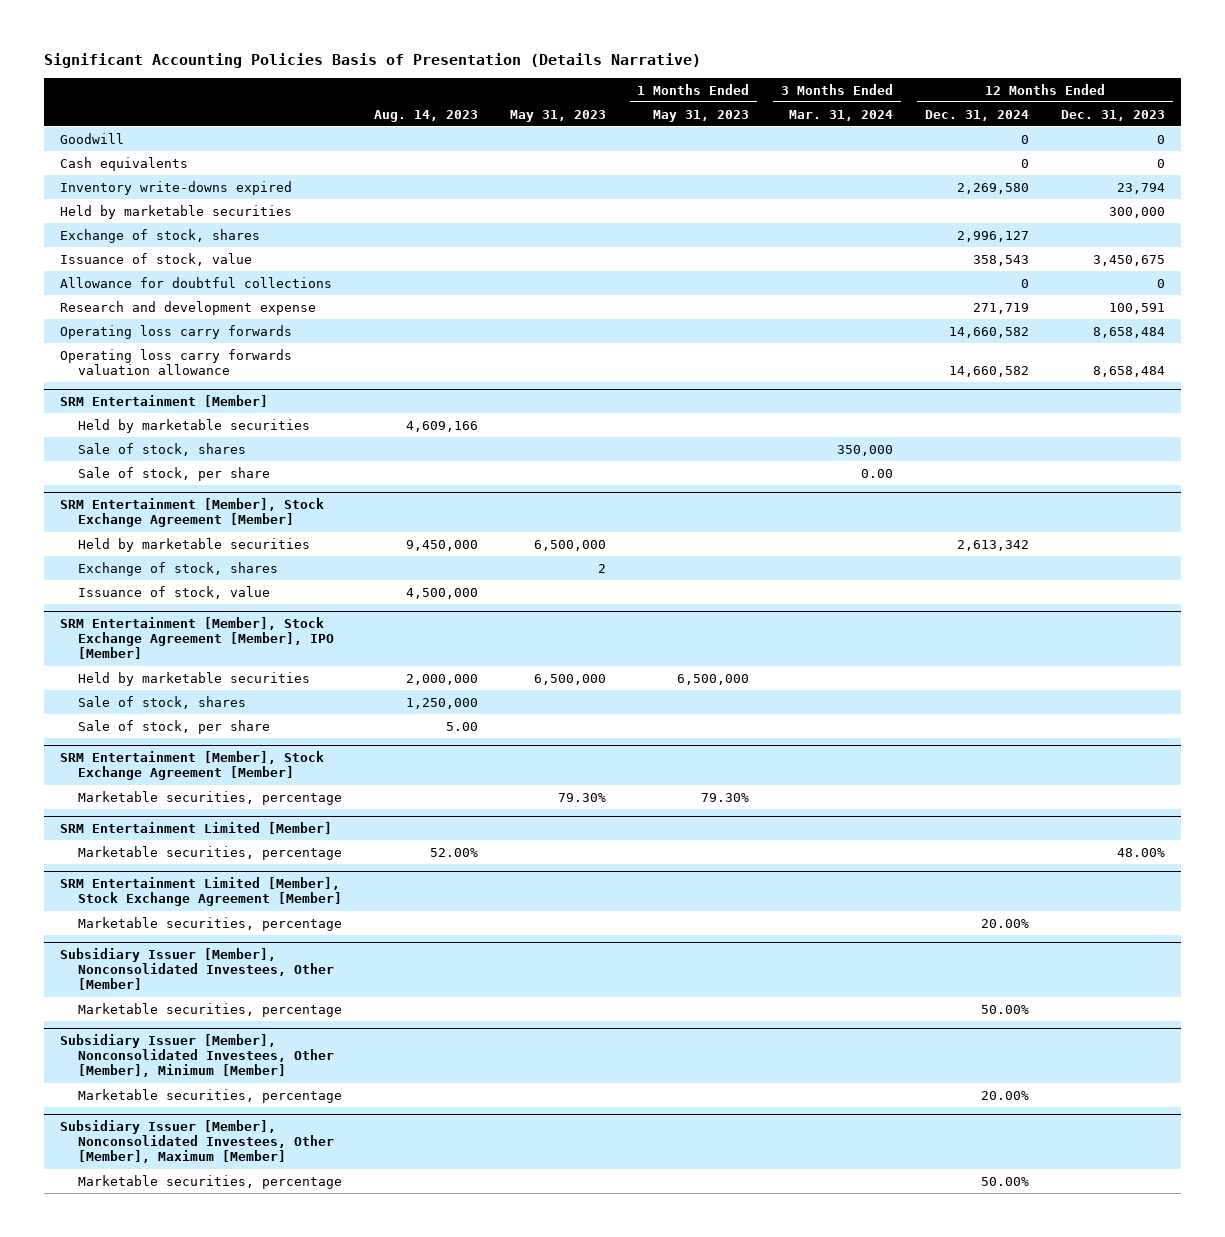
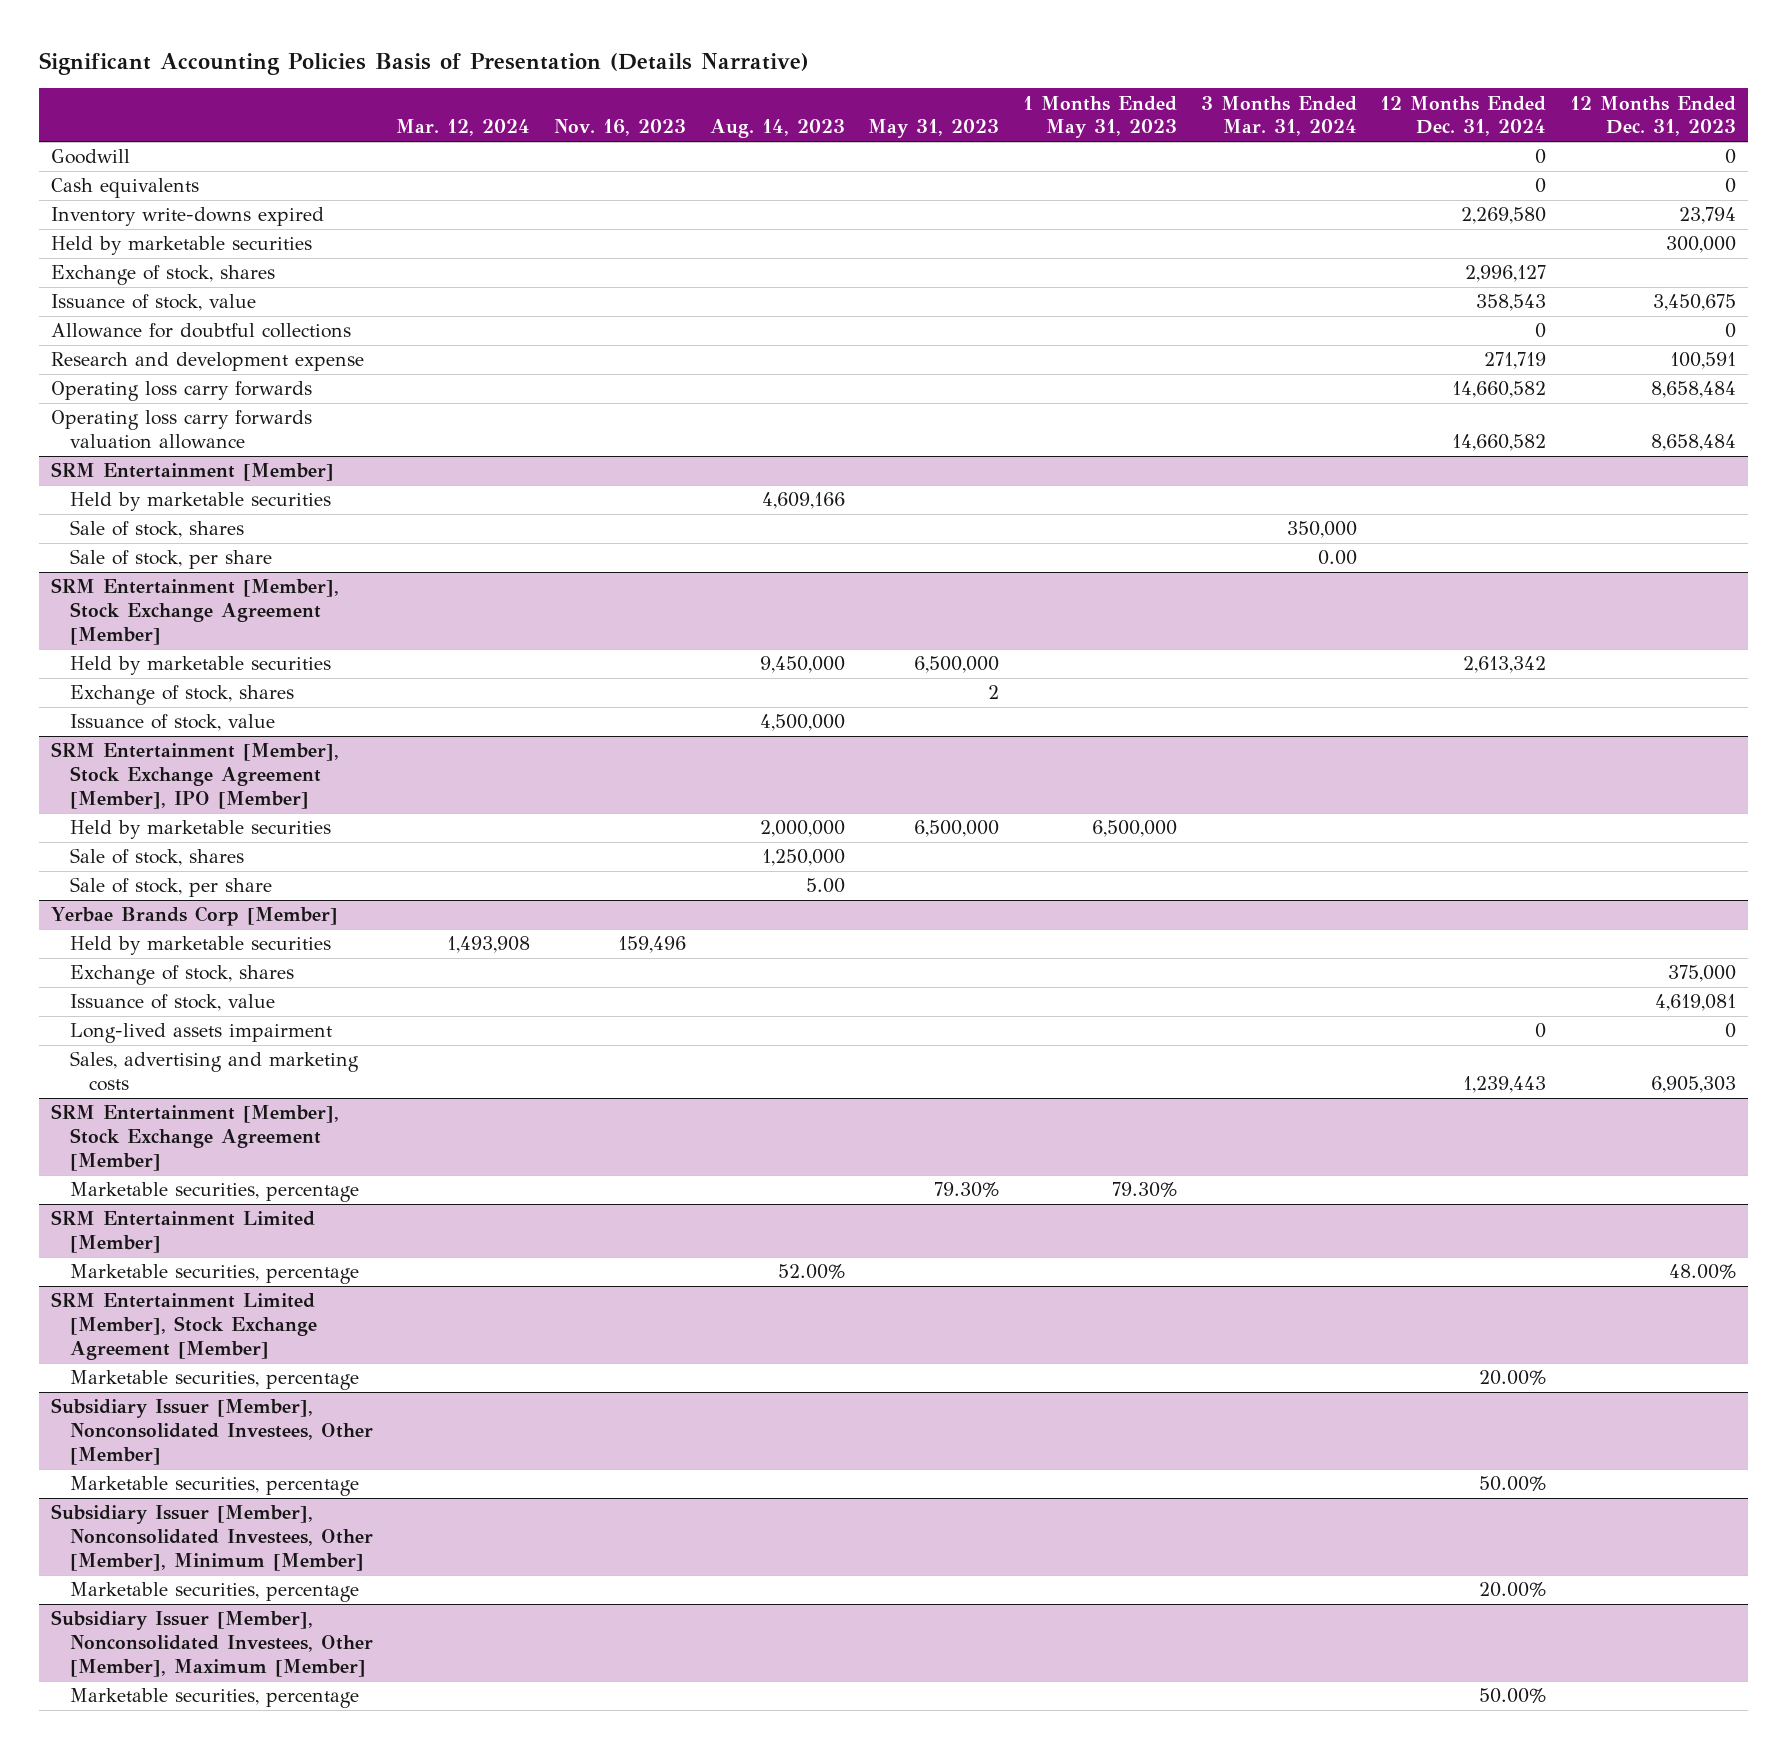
none -> [396,119,531,137] Mar. 12, 2024
none -> [554,119,687,137] Nov. 16, 2023
none -> [50,906,338,927] Yerbae Brands Corp [Member]
none -> [69,936,331,956] Held by marketable securities
none -> [69,965,294,986] Exchange of stock, shares
none -> [69,994,275,1012] Issuance of stock, value
none -> [69,1023,332,1044] Long-lived assets impairment
none -> [69,1051,359,1091] Sales, advertising and marketing costs

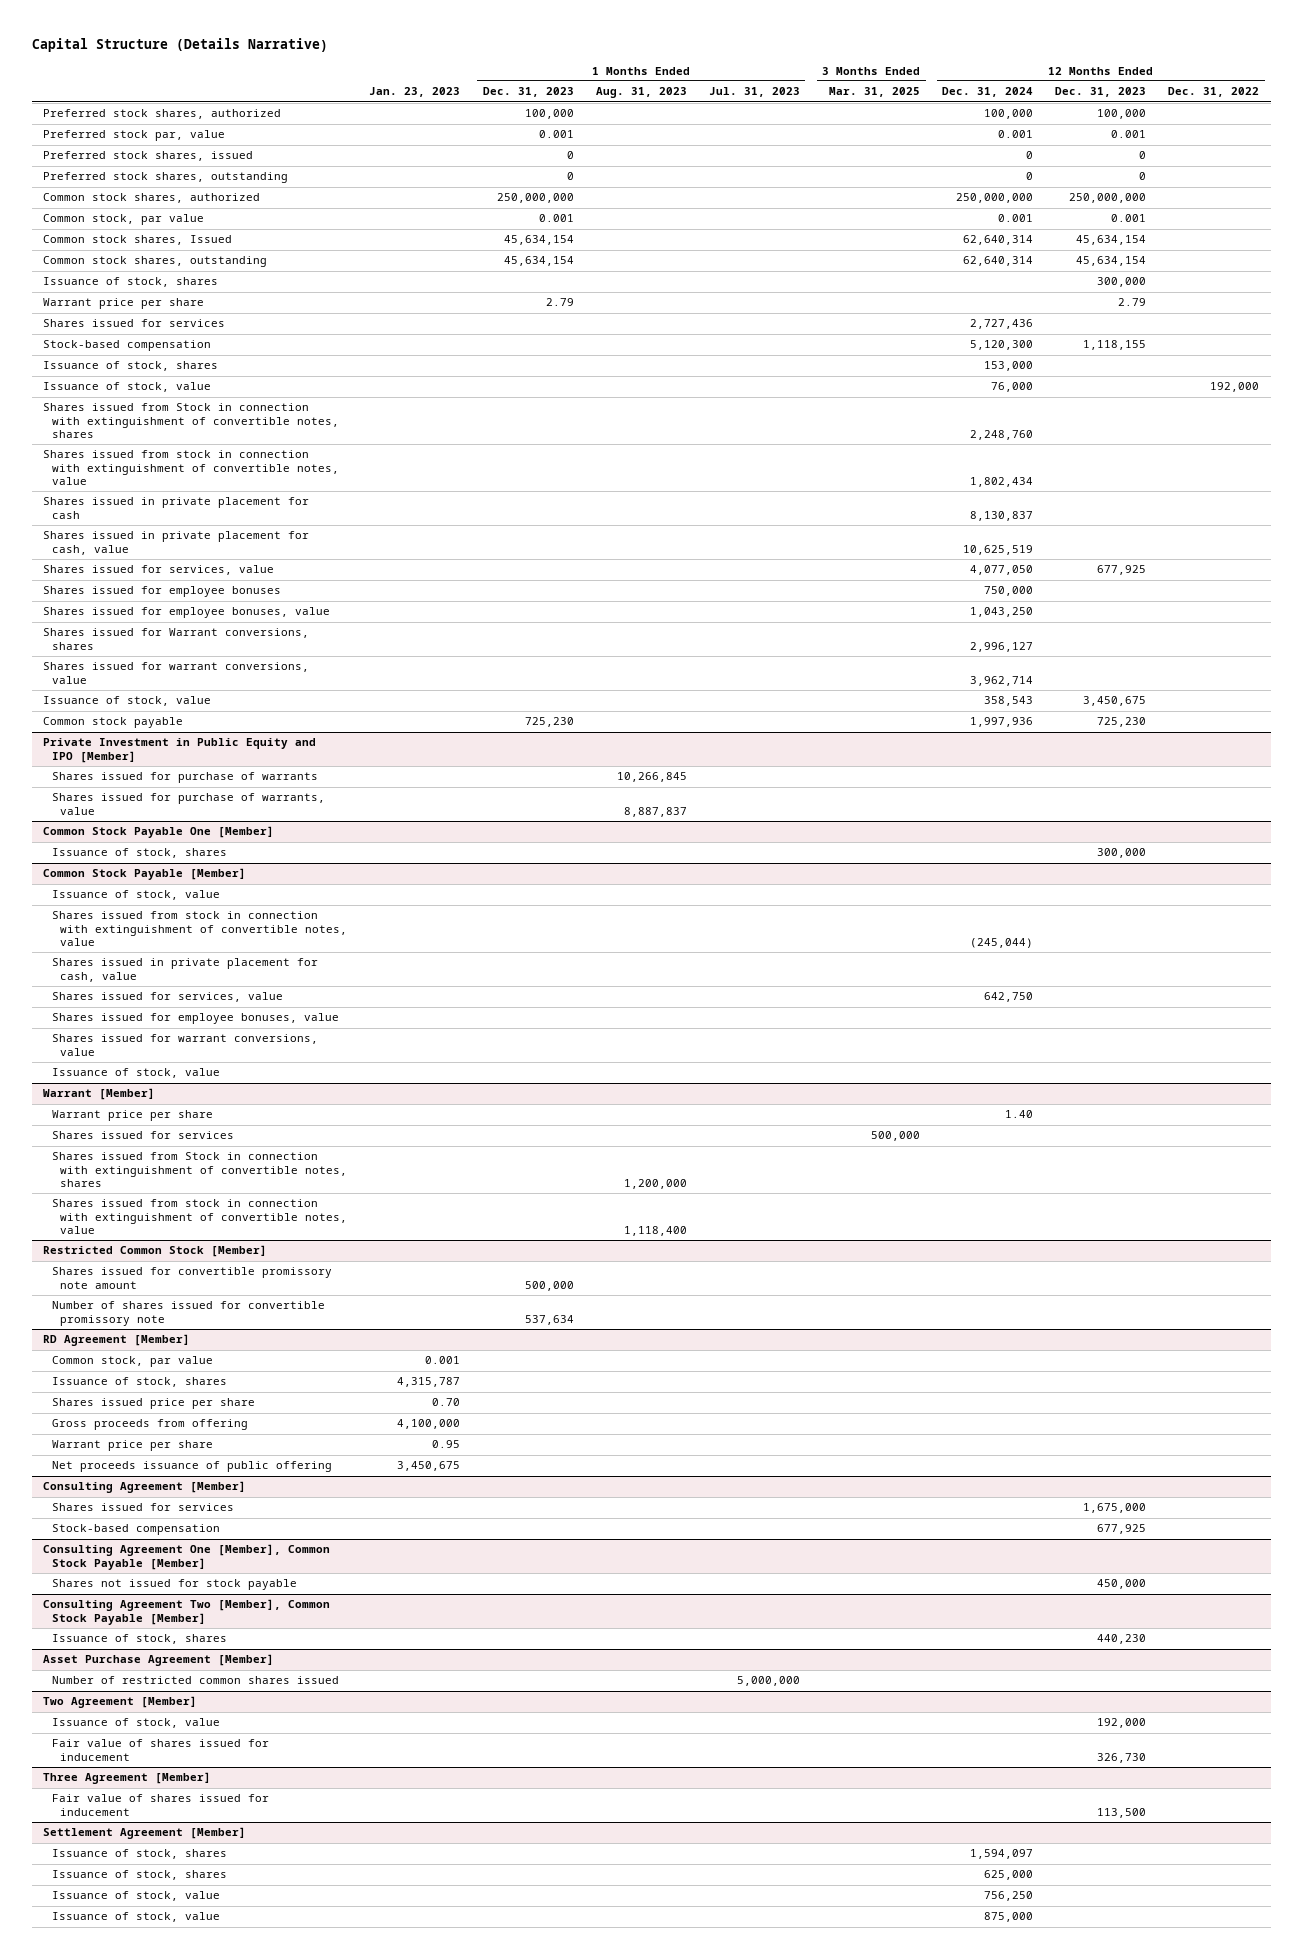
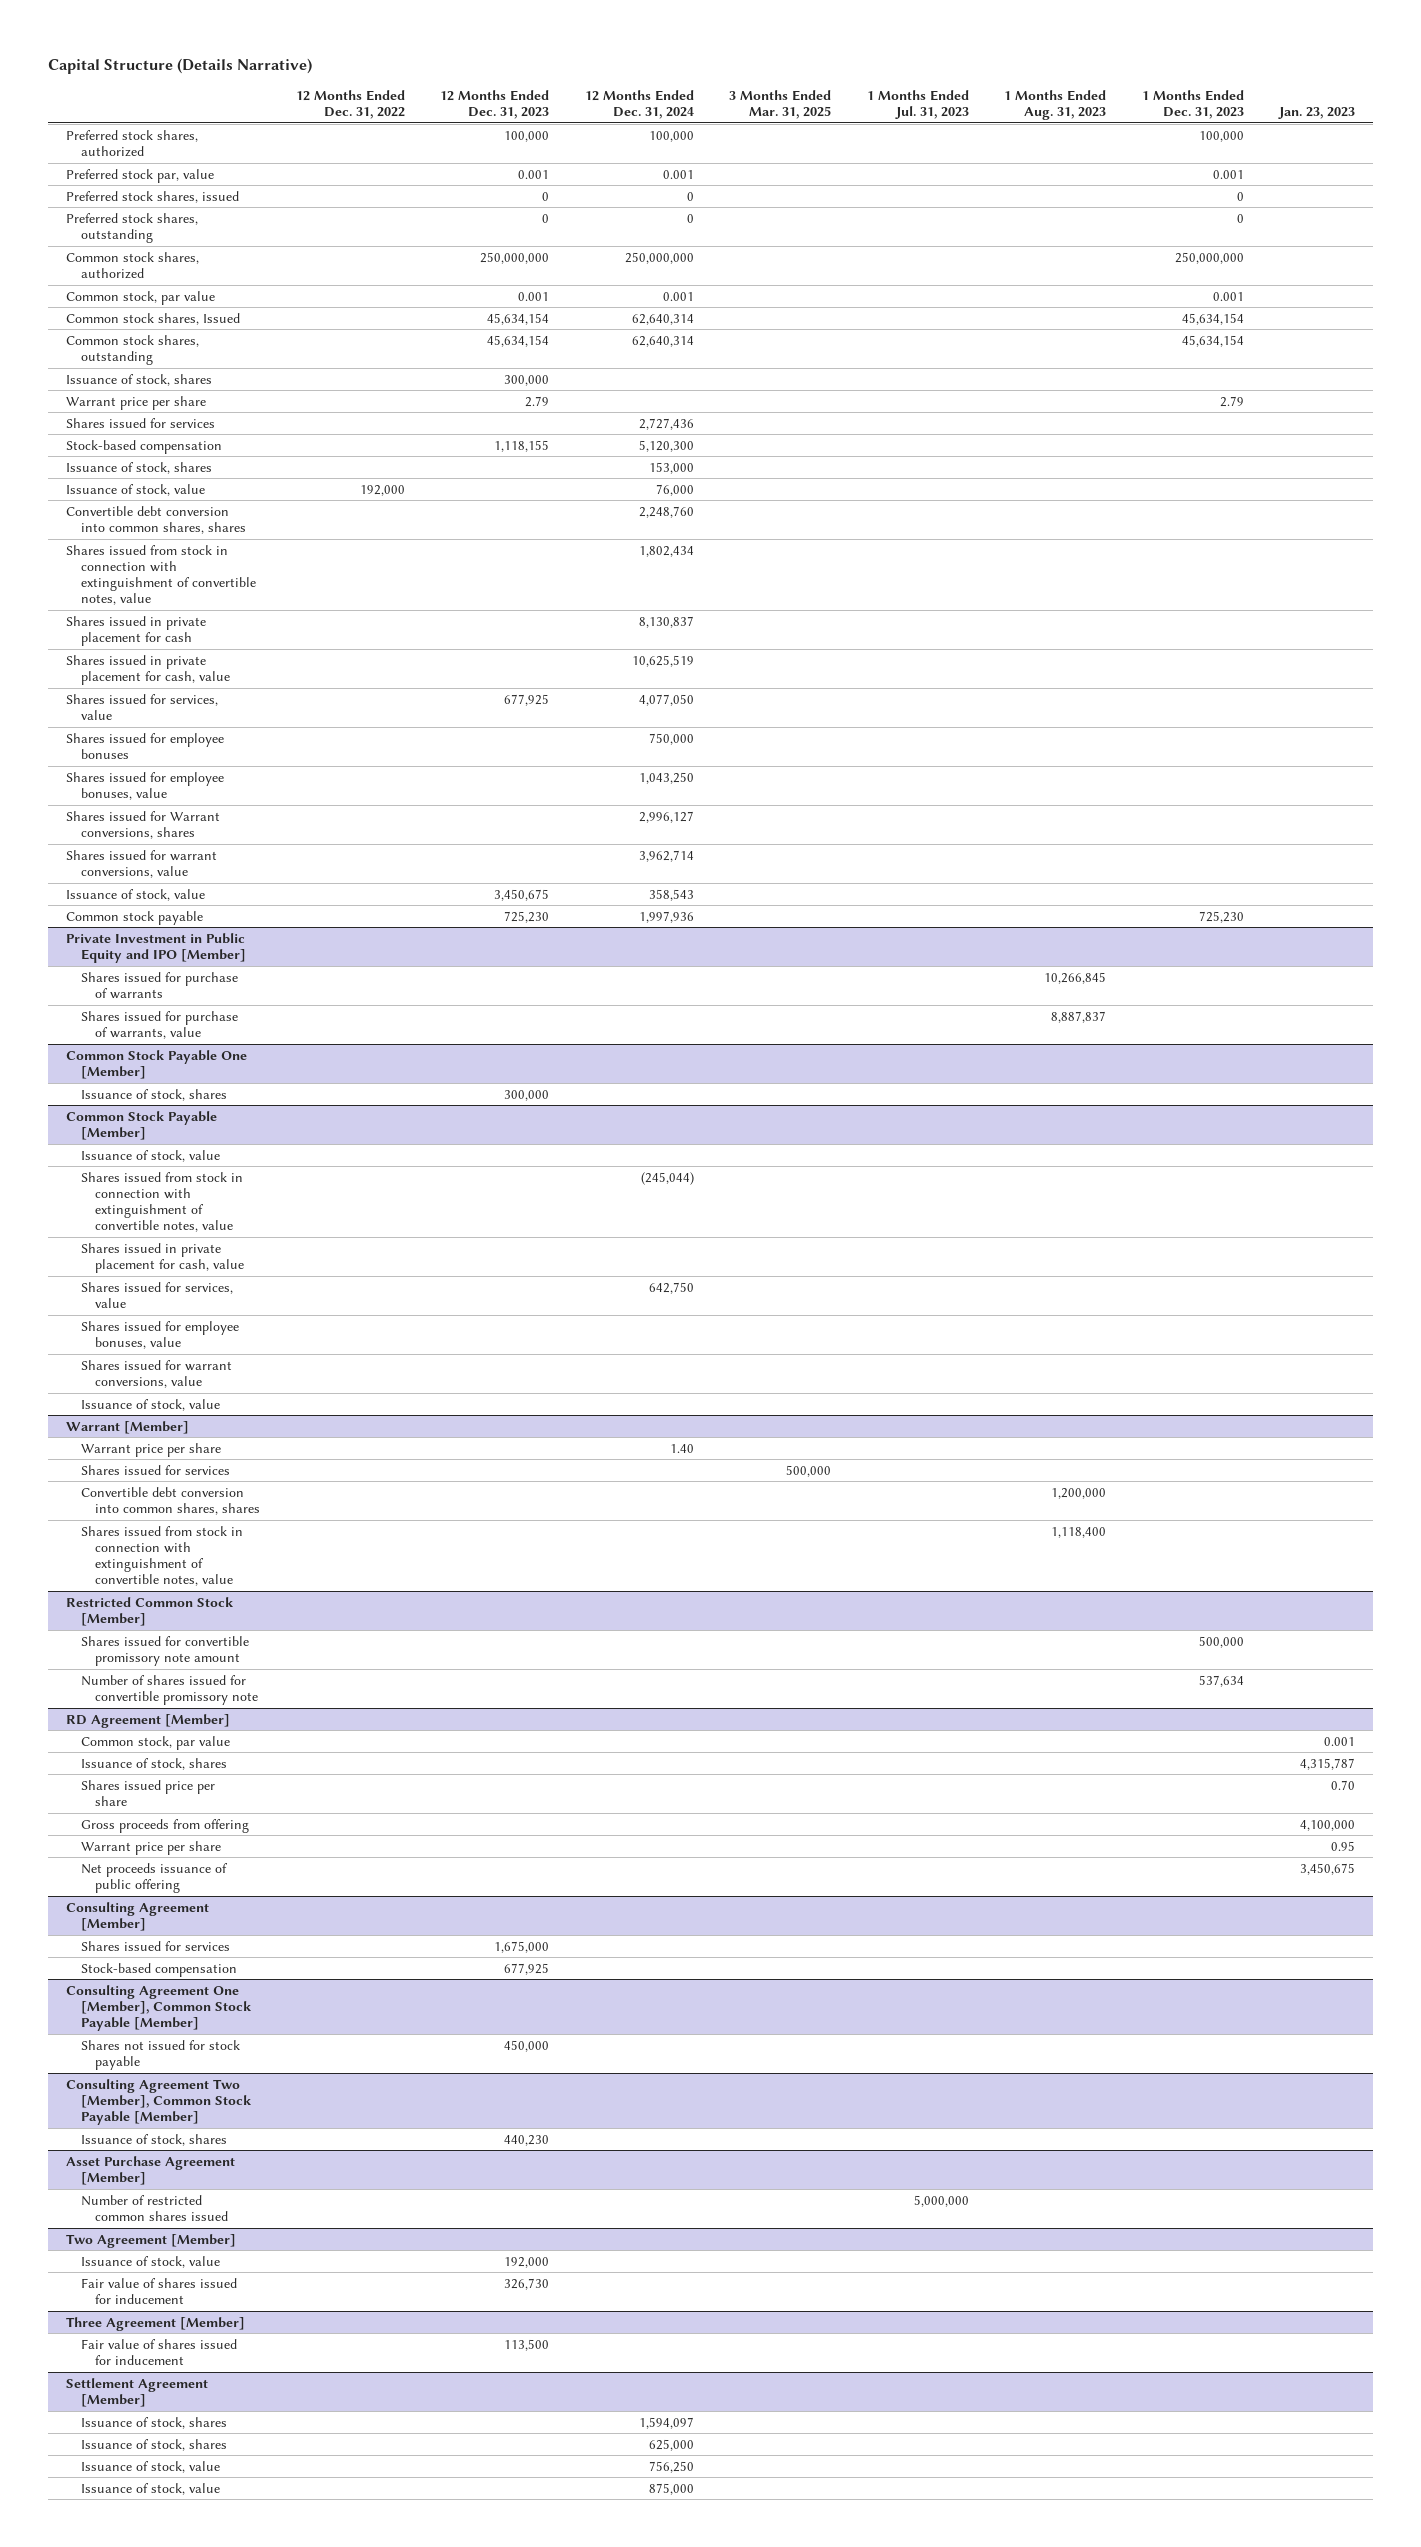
[42,403,339,438] Shares issued from Stock in connection with extinguishment of convertible notes, shares -> [66,505,246,535] Convertible debt conversion into common shares, shares
[51,1152,348,1187] Shares issued from Stock in connection with extinguishment of convertible notes, shares -> [80,1486,261,1516] Convertible debt conversion into common shares, shares

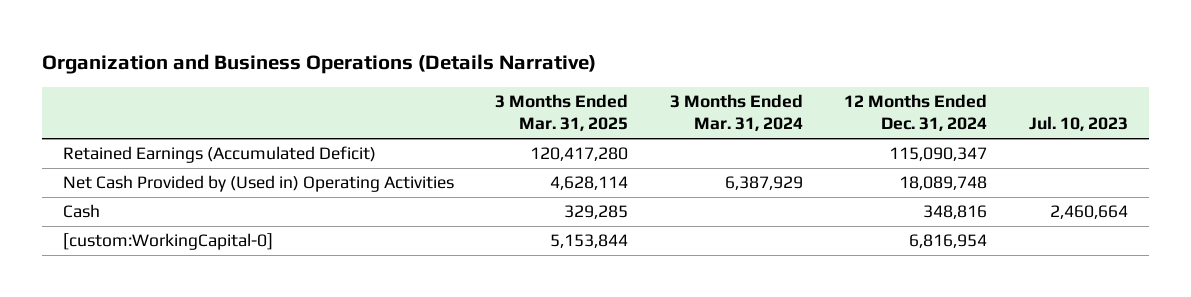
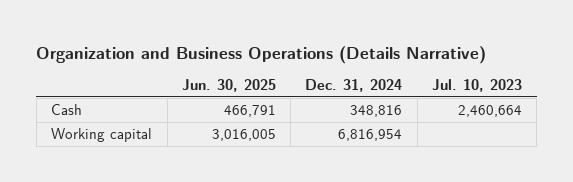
[495,94,629,132] 3 Months Ended Mar. 31, 2025 -> none
[669,94,803,132] 3 Months Ended Mar. 31, 2024 -> none
[844,94,988,132] 12 Months Ended Dec. 31, 2024 -> none
none -> [181,79,276,93] Jun. 30, 2025
none -> [305,79,403,93] Dec. 31, 2024
[62,146,376,164] Retained Earnings (Accumulated Deficit) -> none
[62,175,454,193] Net Cash Provided by (Used in) Operating Activities -> none
[62,233,273,251] [custom:WorkingCapital-0] -> [51,127,153,142] Working capital

